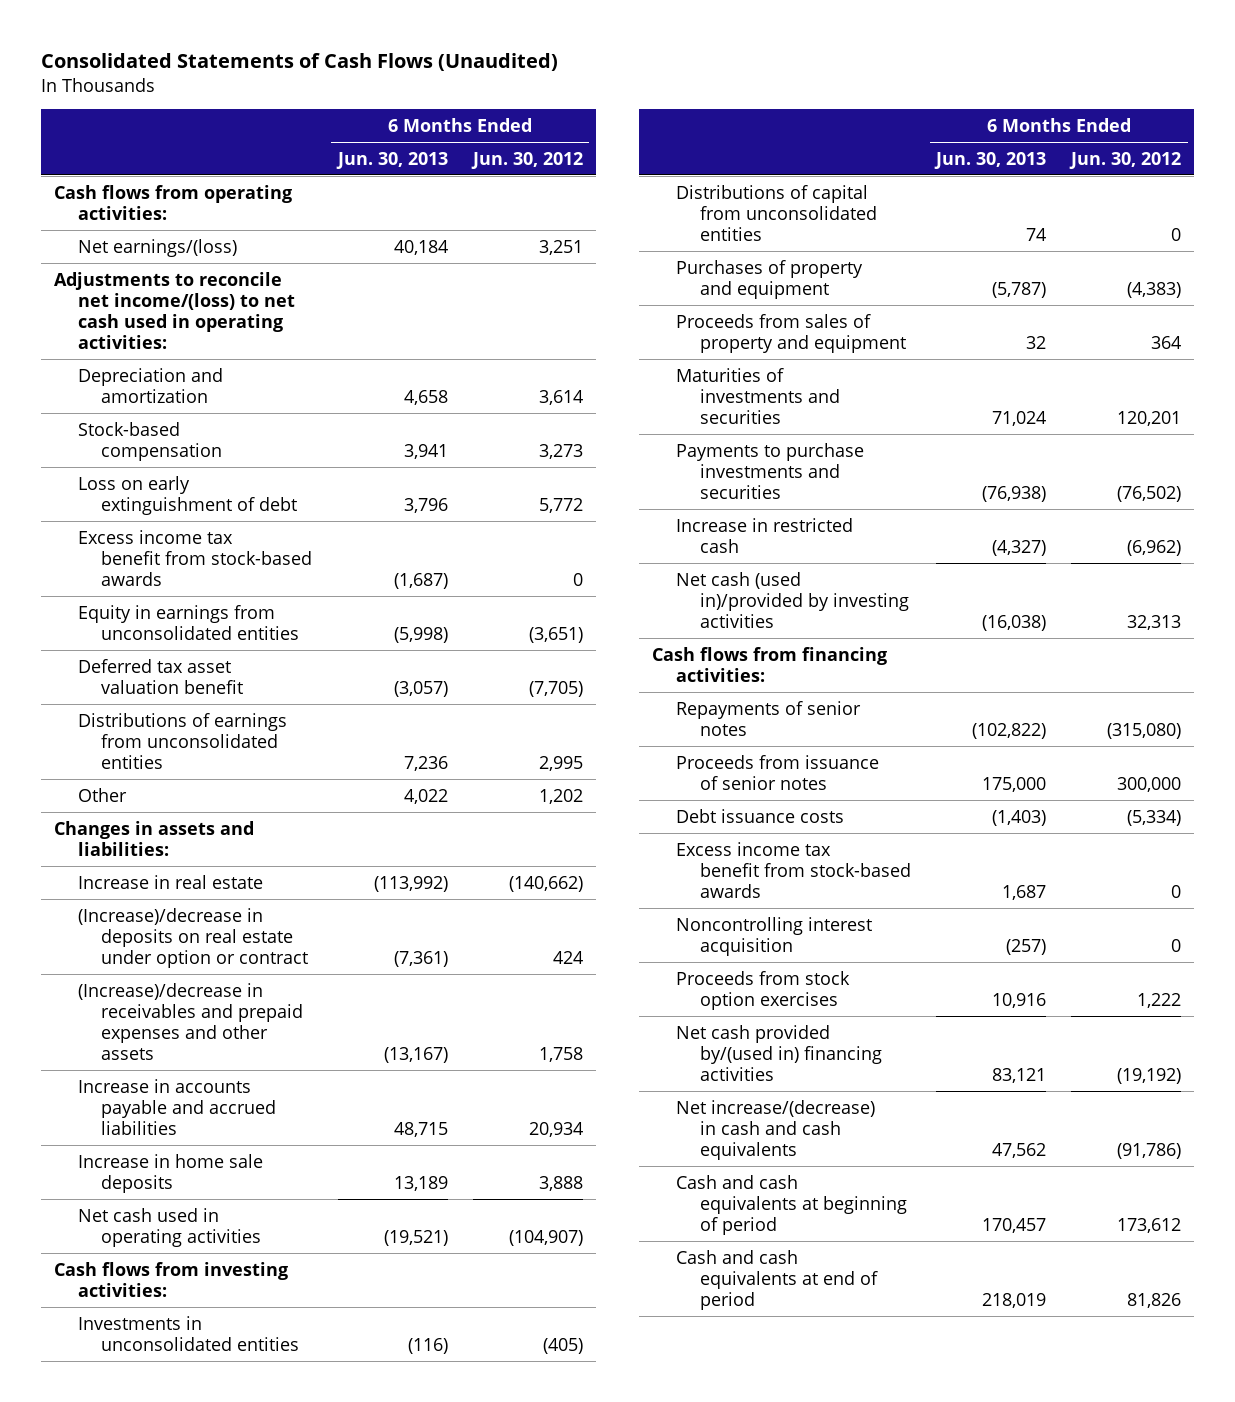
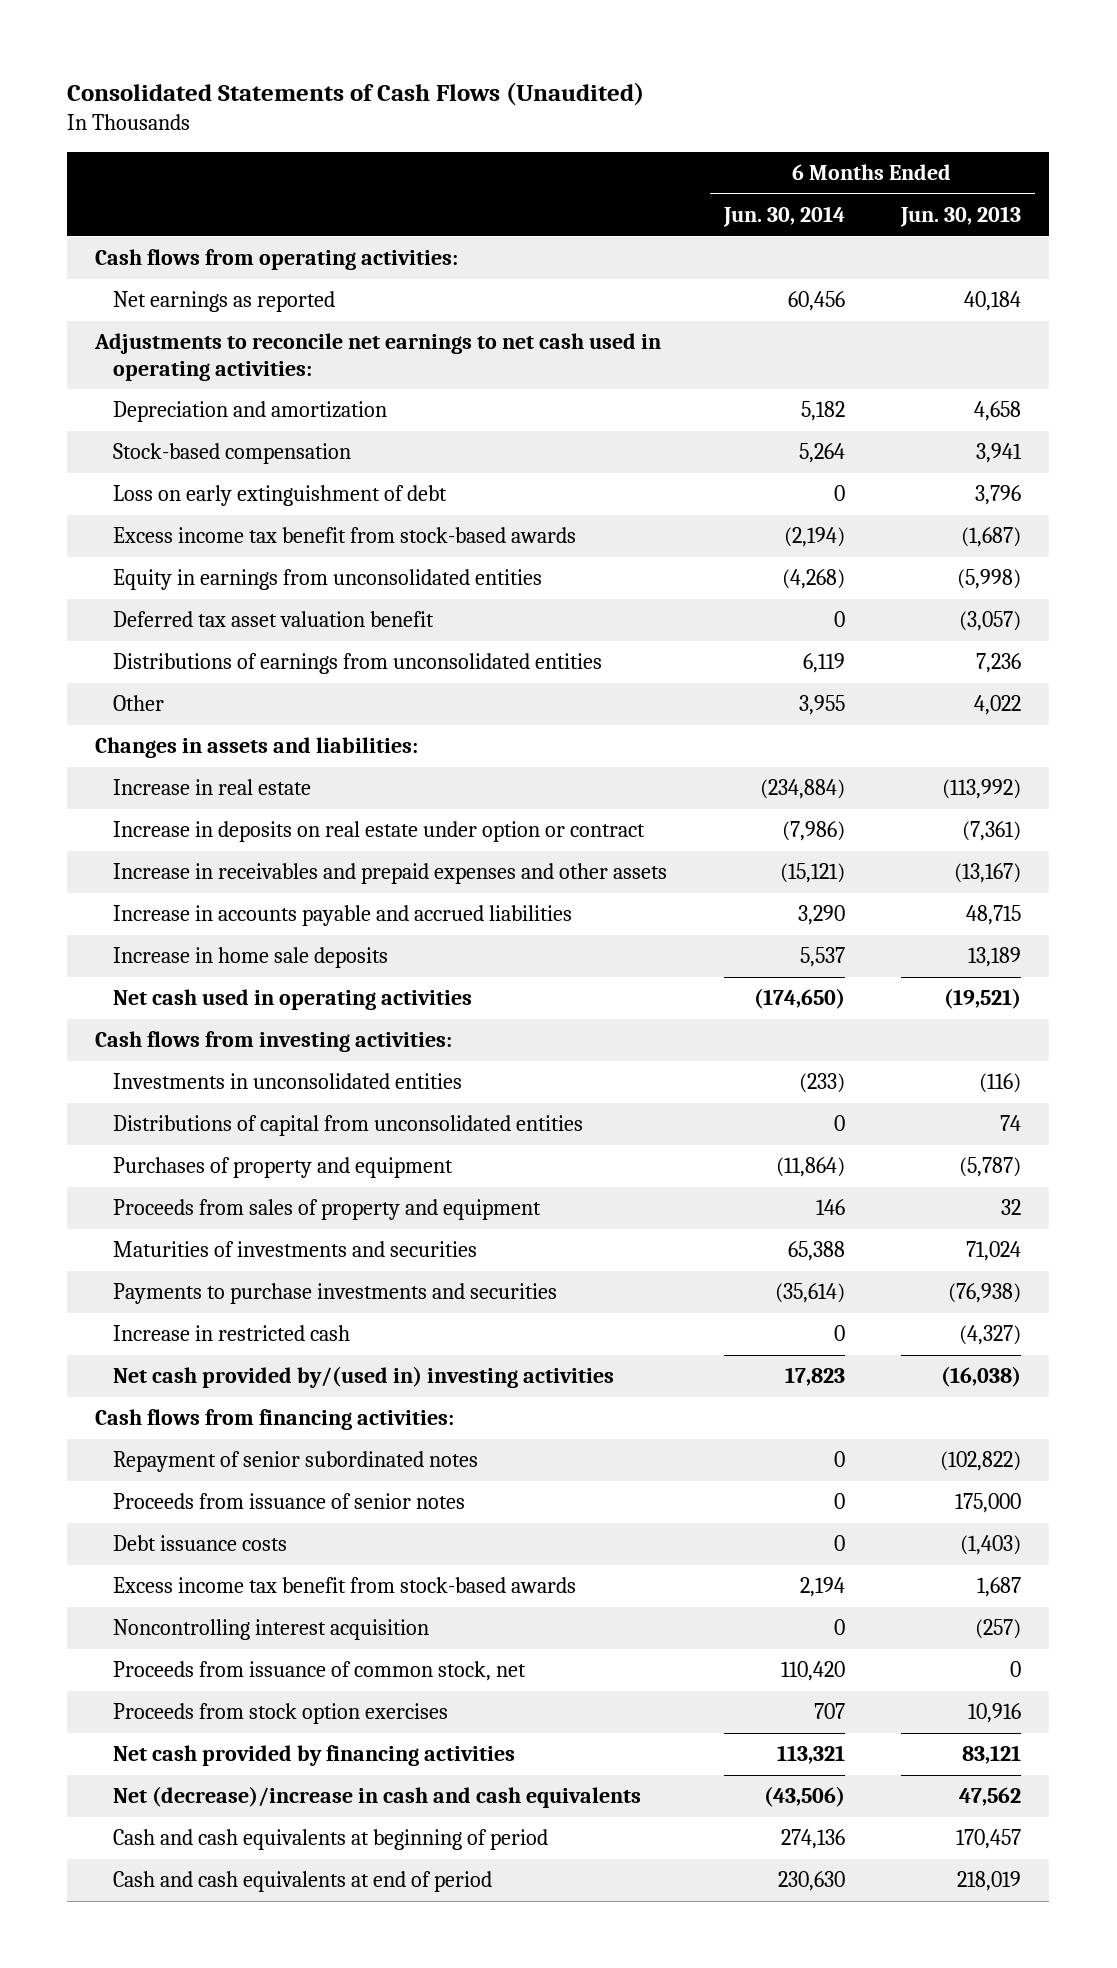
[471,151,584,169] Jun. 30, 2012 -> none
none -> [722,205,845,227] Jun. 30, 2014
[77,238,237,257] Net earnings/(loss) -> [113,291,336,313] Net earnings as reported
[53,271,295,350] Adjustments to reconcile net income/(loss) to net cash used in operating activities: -> [94,333,662,381] Adjustments to reconcile net earnings to net cash used in operating activities:
[77,907,309,968] (Increase)/decrease in deposits on real estate under option or contract -> [113,821,646,843] Increase in deposits on real estate under option or contract
[77,982,304,1061] (Increase)/decrease in receivables and prepaid expenses and other assets -> [113,863,668,885] Increase in receivables and prepaid expenses and other assets
[675,571,909,628] Net cash (used in)/provided by investing activities -> [113,1366,615,1389] Net cash provided by/(used in) investing activities
[675,700,861,736] Repayments of senior notes -> [113,1451,479,1473] Repayment of senior subordinated notes
none -> [113,1661,527,1682] Proceeds from issuance of common stock, net
[675,1024,882,1081] Net cash provided by/(used in) financing activities -> [113,1745,516,1767] Net cash provided by financing activities
[675,1099,875,1160] Net increase/(decrease) in cash and cash equivalents -> [113,1786,642,1809] Net (decrease)/increase in cash and cash equivalents

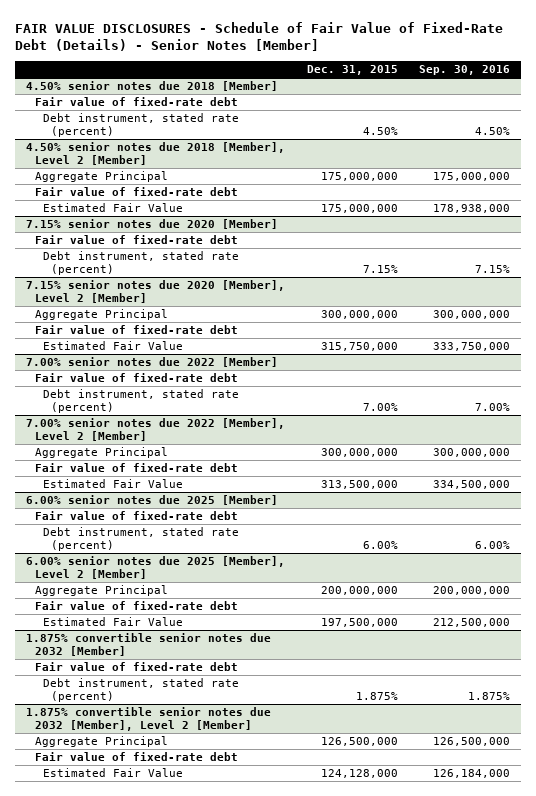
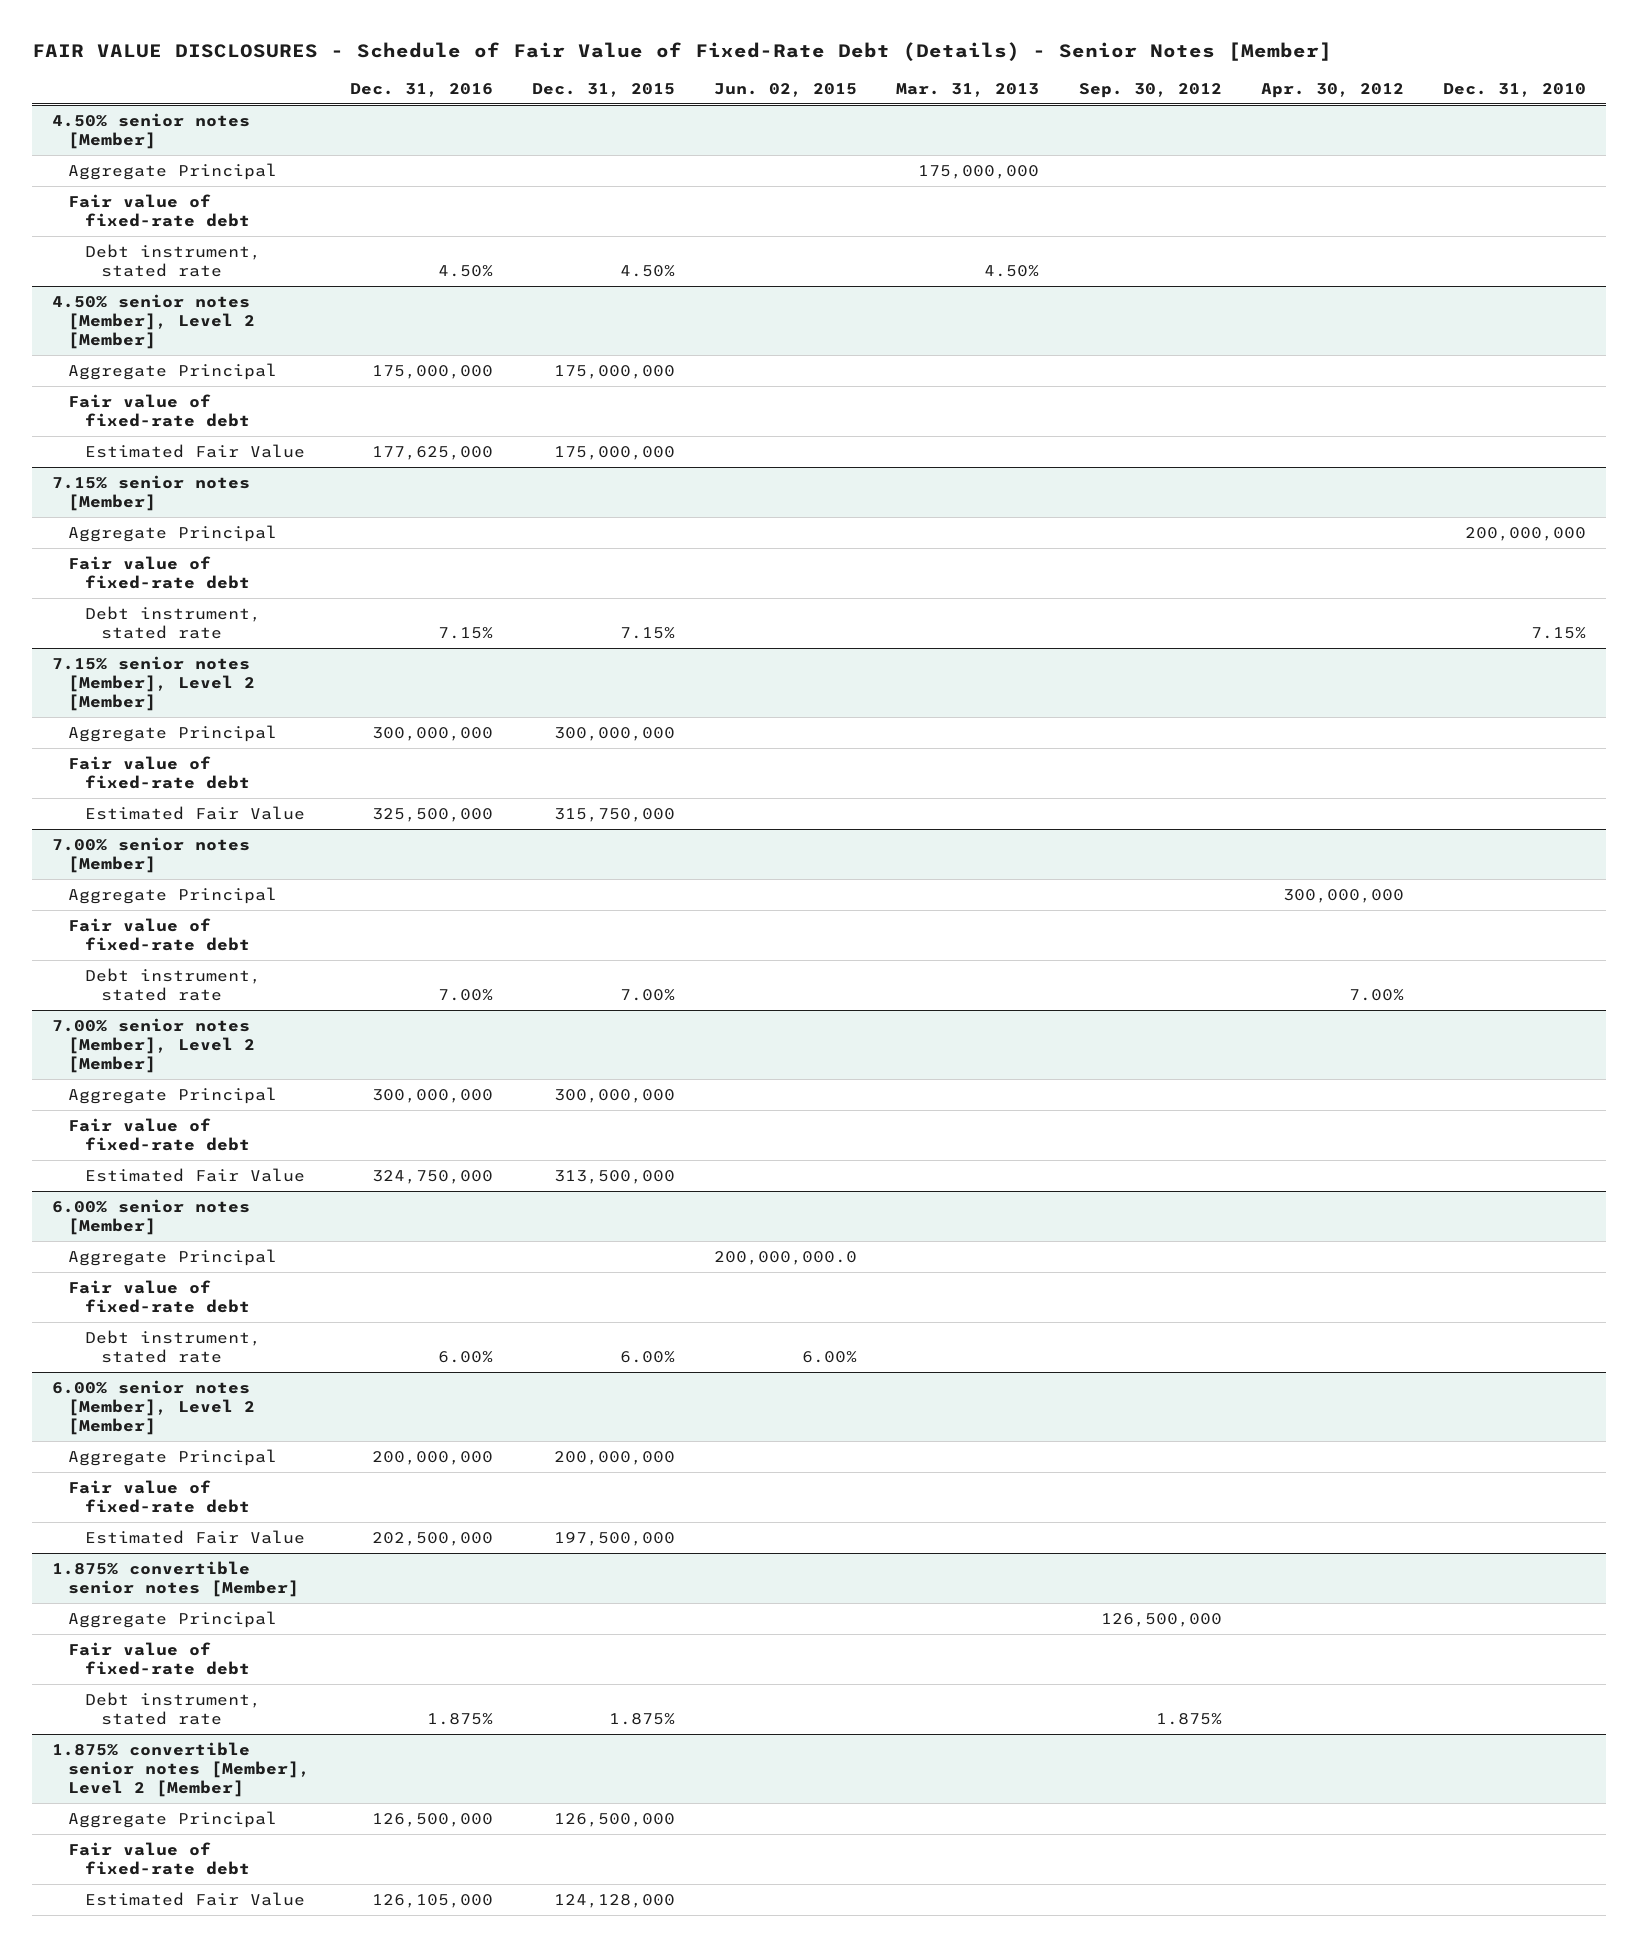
[419,65,511,76] Sep. 30, 2016 -> none
none -> [349,82,493,97] Dec. 31, 2016
none -> [714,82,858,97] Jun. 02, 2015
none -> [896,82,1040,97] Mar. 31, 2013
none -> [1078,82,1222,98] Sep. 30, 2012
none -> [1260,82,1404,98] Apr. 30, 2012
none -> [1443,82,1587,97] Dec. 31, 2010
[26,81,279,92] 4.50% senior notes due 2018 [Member] -> [52,113,251,150] 4.50% senior notes [Member]
none -> [68,163,278,181] Aggregate Principal
[42,113,239,137] Debt instrument, stated rate (percent) -> [84,244,261,278] Debt instrument, stated rate
[26,142,286,165] 4.50% senior notes due 2018 [Member], Level 2 [Member] -> [52,294,256,350] 4.50% senior notes [Member], Level 2 [Member]
[26,219,279,230] 7.15% senior notes due 2020 [Member] -> [52,475,251,512] 7.15% senior notes [Member]
none -> [68,525,278,543] Aggregate Principal
[42,251,239,275] Debt instrument, stated rate (percent) -> [84,606,261,640] Debt instrument, stated rate
[26,280,286,303] 7.15% senior notes due 2020 [Member], Level 2 [Member] -> [52,656,256,712] 7.15% senior notes [Member], Level 2 [Member]
[26,357,279,368] 7.00% senior notes due 2022 [Member] -> [52,837,251,874] 7.00% senior notes [Member]
none -> [68,887,278,905] Aggregate Principal
[42,389,239,413] Debt instrument, stated rate (percent) -> [84,968,261,1002] Debt instrument, stated rate
[26,418,286,441] 7.00% senior notes due 2022 [Member], Level 2 [Member] -> [52,1018,256,1074] 7.00% senior notes [Member], Level 2 [Member]
[26,495,279,506] 6.00% senior notes due 2025 [Member] -> [52,1199,251,1236] 6.00% senior notes [Member]
none -> [68,1249,278,1267] Aggregate Principal
[42,527,239,551] Debt instrument, stated rate (percent) -> [84,1330,261,1364] Debt instrument, stated rate
[26,556,286,579] 6.00% senior notes due 2025 [Member], Level 2 [Member] -> [52,1380,256,1436] 6.00% senior notes [Member], Level 2 [Member]
[26,633,272,656] 1.875% convertible senior notes due 2032 [Member] -> [52,1561,300,1598] 1.875% convertible senior notes [Member]
none -> [68,1611,278,1629] Aggregate Principal
[42,678,239,702] Debt instrument, stated rate (percent) -> [84,1692,261,1726] Debt instrument, stated rate
[26,707,272,731] 1.875% convertible senior notes due 2032 [Member], Level 2 [Member] -> [52,1742,311,1798] 1.875% convertible senior notes [Member], Level 2 [Member]

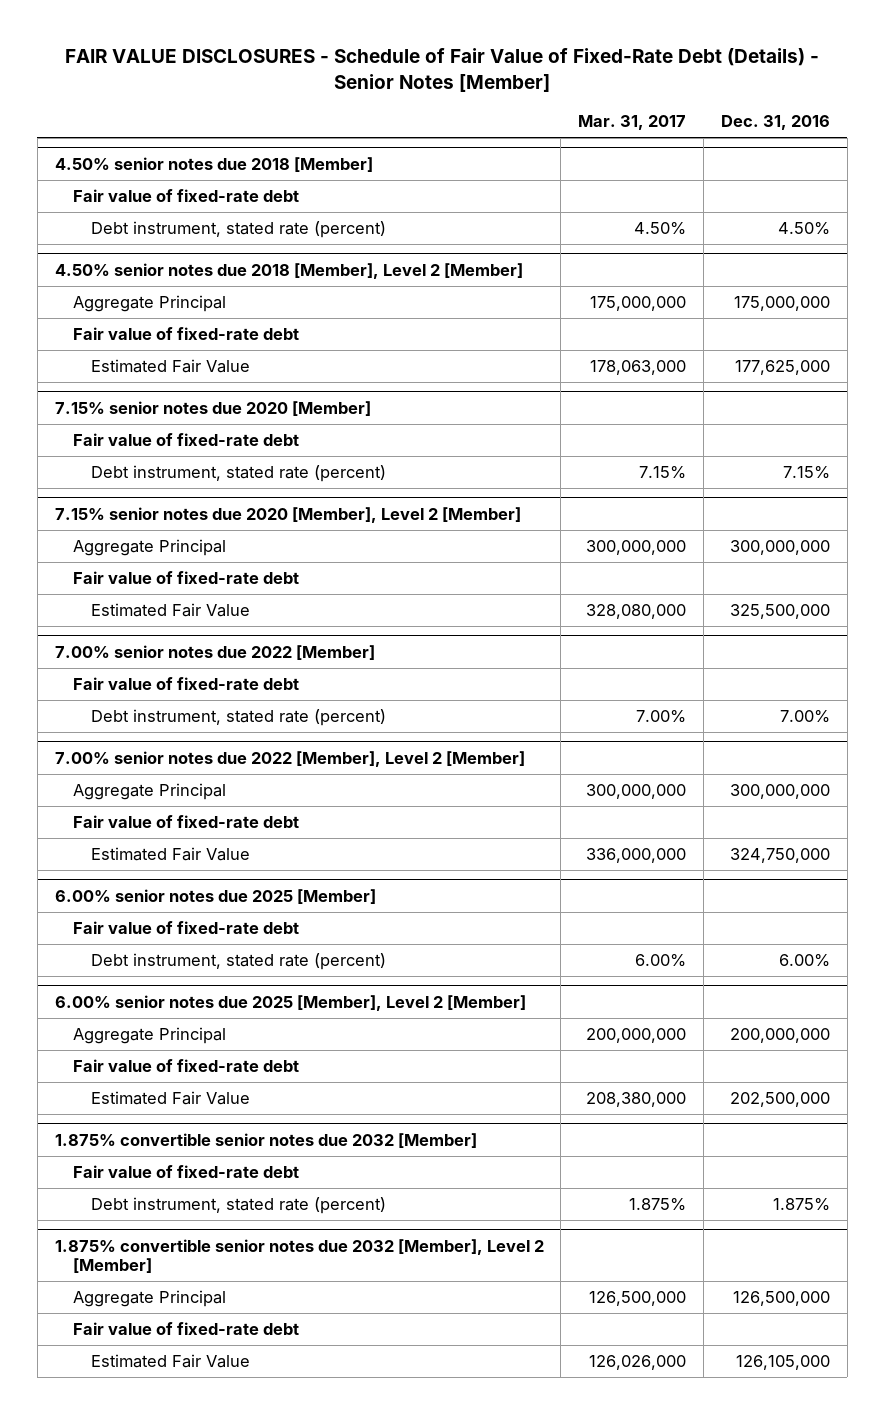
[531,82,675,97] Dec. 31, 2015 -> none
[714,82,858,97] Jun. 02, 2015 -> none
[896,82,1040,97] Mar. 31, 2013 -> none
[1078,82,1222,98] Sep. 30, 2012 -> none
[1260,82,1404,98] Apr. 30, 2012 -> none
[1443,82,1587,97] Dec. 31, 2010 -> none
none -> [578,115,687,131] Mar. 31, 2017
[68,163,278,181] Aggregate Principal -> none
[52,113,251,150] 4.50% senior notes [Member] -> [54,156,373,172] 4.50% senior notes due 2018 [Member]
[84,244,261,278] Debt instrument, stated rate -> [91,221,387,239] Debt instrument, stated rate (percent)
[52,294,256,350] 4.50% senior notes [Member], Level 2 [Member] -> [54,262,523,279] 4.50% senior notes due 2018 [Member], Level 2 [Member]
[68,525,278,543] Aggregate Principal -> none
[52,475,251,512] 7.15% senior notes [Member] -> [54,400,371,416] 7.15% senior notes due 2020 [Member]
[84,606,261,640] Debt instrument, stated rate -> [91,465,387,483] Debt instrument, stated rate (percent)
[52,656,256,712] 7.15% senior notes [Member], Level 2 [Member] -> [54,506,521,523] 7.15% senior notes due 2020 [Member], Level 2 [Member]
[68,887,278,905] Aggregate Principal -> none
[52,837,251,874] 7.00% senior notes [Member] -> [54,644,375,660] 7.00% senior notes due 2022 [Member]
[84,968,261,1002] Debt instrument, stated rate -> [91,709,387,727] Debt instrument, stated rate (percent)
[52,1018,256,1074] 7.00% senior notes [Member], Level 2 [Member] -> [54,750,525,767] 7.00% senior notes due 2022 [Member], Level 2 [Member]
[68,1249,278,1267] Aggregate Principal -> none
[52,1199,251,1236] 6.00% senior notes [Member] -> [54,888,376,904] 6.00% senior notes due 2025 [Member]
[84,1330,261,1364] Debt instrument, stated rate -> [91,953,387,971] Debt instrument, stated rate (percent)
[52,1380,256,1436] 6.00% senior notes [Member], Level 2 [Member] -> [54,994,526,1011] 6.00% senior notes due 2025 [Member], Level 2 [Member]
[68,1611,278,1629] Aggregate Principal -> none
[52,1561,300,1598] 1.875% convertible senior notes [Member] -> [54,1132,477,1148] 1.875% convertible senior notes due 2032 [Member]
[84,1692,261,1726] Debt instrument, stated rate -> [91,1197,387,1215] Debt instrument, stated rate (percent)
[52,1742,311,1798] 1.875% convertible senior notes [Member], Level 2 [Member] -> [54,1238,544,1273] 1.875% convertible senior notes due 2032 [Member], Level 2 [Member]

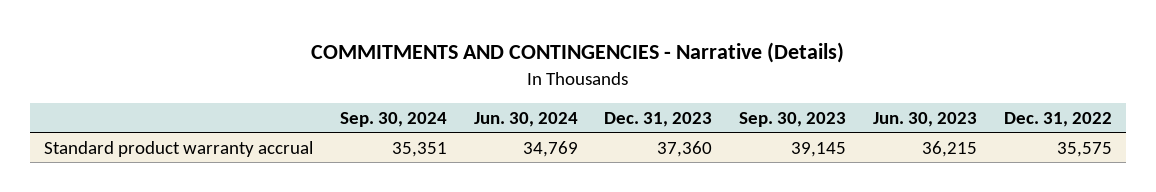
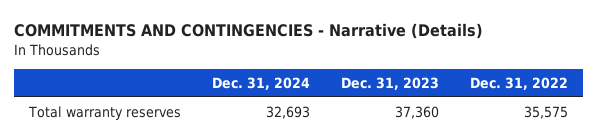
[339,111,447,127] Sep. 30, 2024 -> none
[473,111,578,127] Jun. 30, 2024 -> none
[739,111,847,127] Sep. 30, 2023 -> none
[873,111,978,127] Jun. 30, 2023 -> none
none -> [212,76,311,90] Dec. 31, 2024
[43,140,313,157] Standard product warranty accrual -> [28,106,182,121] Total warranty reserves

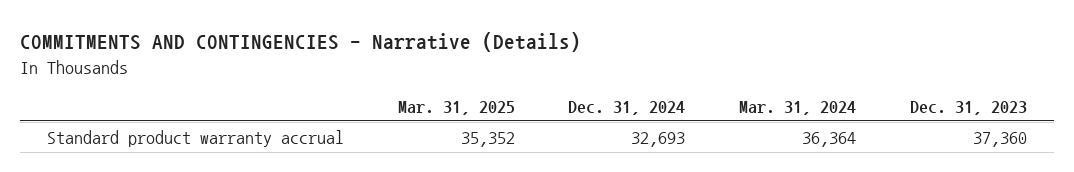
[469,76,568,90] Dec. 31, 2022 -> none
none -> [397,100,515,115] Mar. 31, 2025
none -> [738,100,856,115] Mar. 31, 2024
[28,106,182,121] Total warranty reserves -> [46,129,344,147] Standard product warranty accrual

